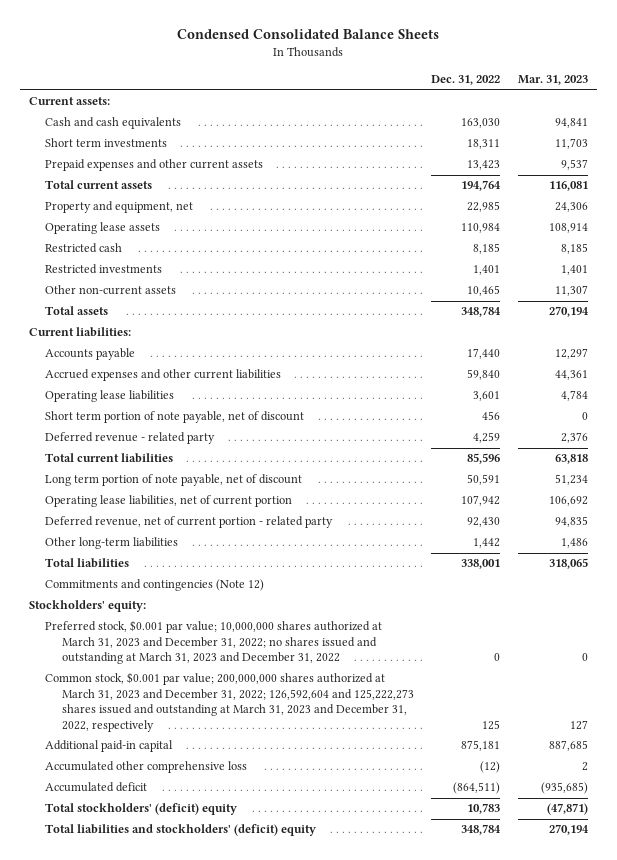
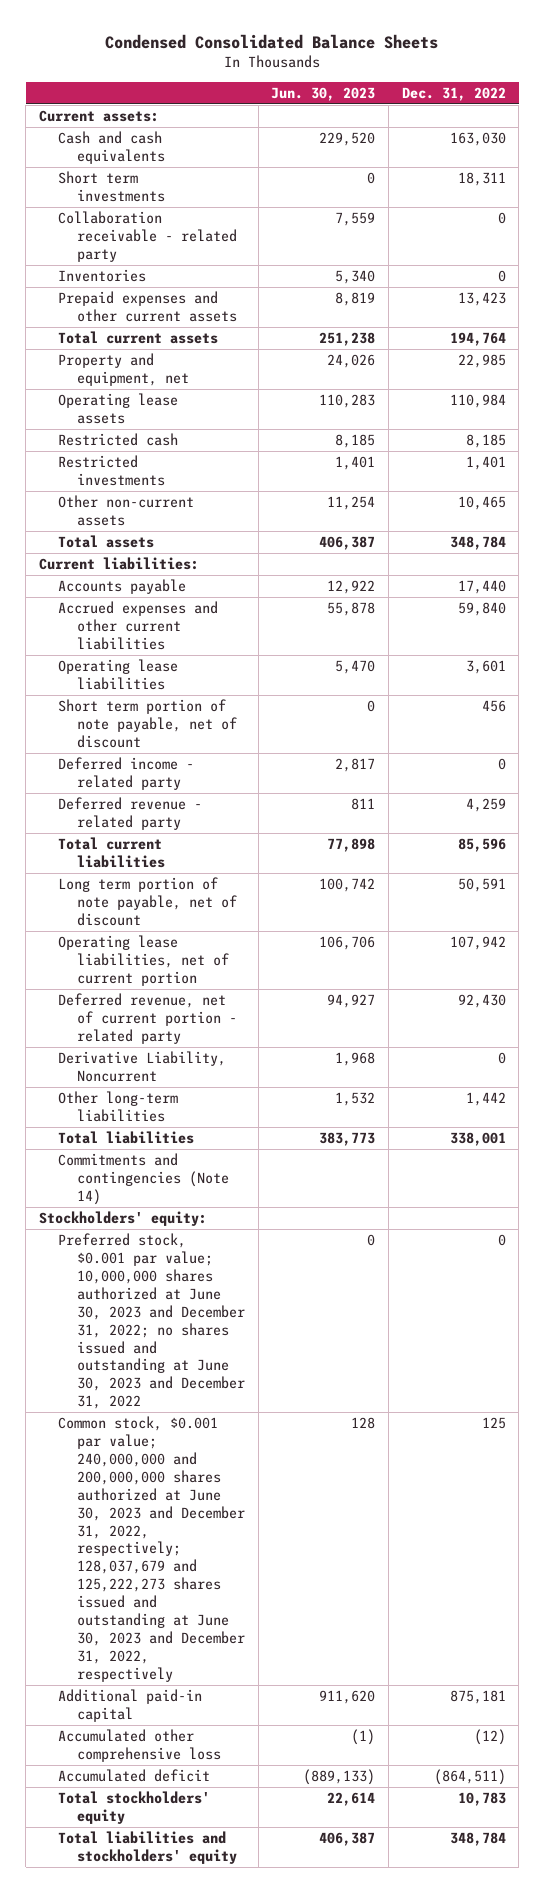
[518,75,589,86] Mar. 31, 2023 -> none
none -> [271,86,376,101] Jun. 30, 2023
none -> [58,211,238,262] Collaboration receivable - related party
none -> [58,269,147,283] Inventories
none -> [58,757,195,791] Deferred income - related party
none -> [58,1051,227,1083] Derivative Liability, Noncurrent
[45,579,265,592] Commitments and contingencies (Note 12) -> [58,1153,230,1205] Commitments and contingencies (Note 14)
[45,620,383,665] Preferred stock, $0.001 par value; 10,000,000 shares authorized at March 31, 2023 and December 31, 2022; no shares issued and outstanding at March 31, 2023 and December 31, 2022 -> [58,1233,246,1410] Preferred stock, $0.001 par value; 10,000,000 shares authorized at June 30, 2023 and December 31, 2022; no shares issued and outstanding at June 30, 2023 and December 31, 2022
[45,672,414,732] Common stock, $0.001 par value; 200,000,000 shares authorized at March 31, 2023 and December 31, 2022; 126,592,604 and 125,222,273 shares issued and outstanding at March 31, 2023 and December 31, 2022, respectively -> [58,1416,246,1682] Common stock, $0.001 par value; 240,000,000 and 200,000,000 shares authorized at June 30, 2023 and December 31, 2022, respectively; 128,037,679 and 125,222,273 shares issued and outstanding at June 30, 2023 and December 31, 2022, respectively
[45,803,238,816] Total stockholders' (deficit) equity -> [58,1791,211,1825] Total stockholders' equity
[45,824,317,837] Total liabilities and stockholders' (deficit) equity -> [58,1831,238,1865] Total liabilities and stockholders' equity

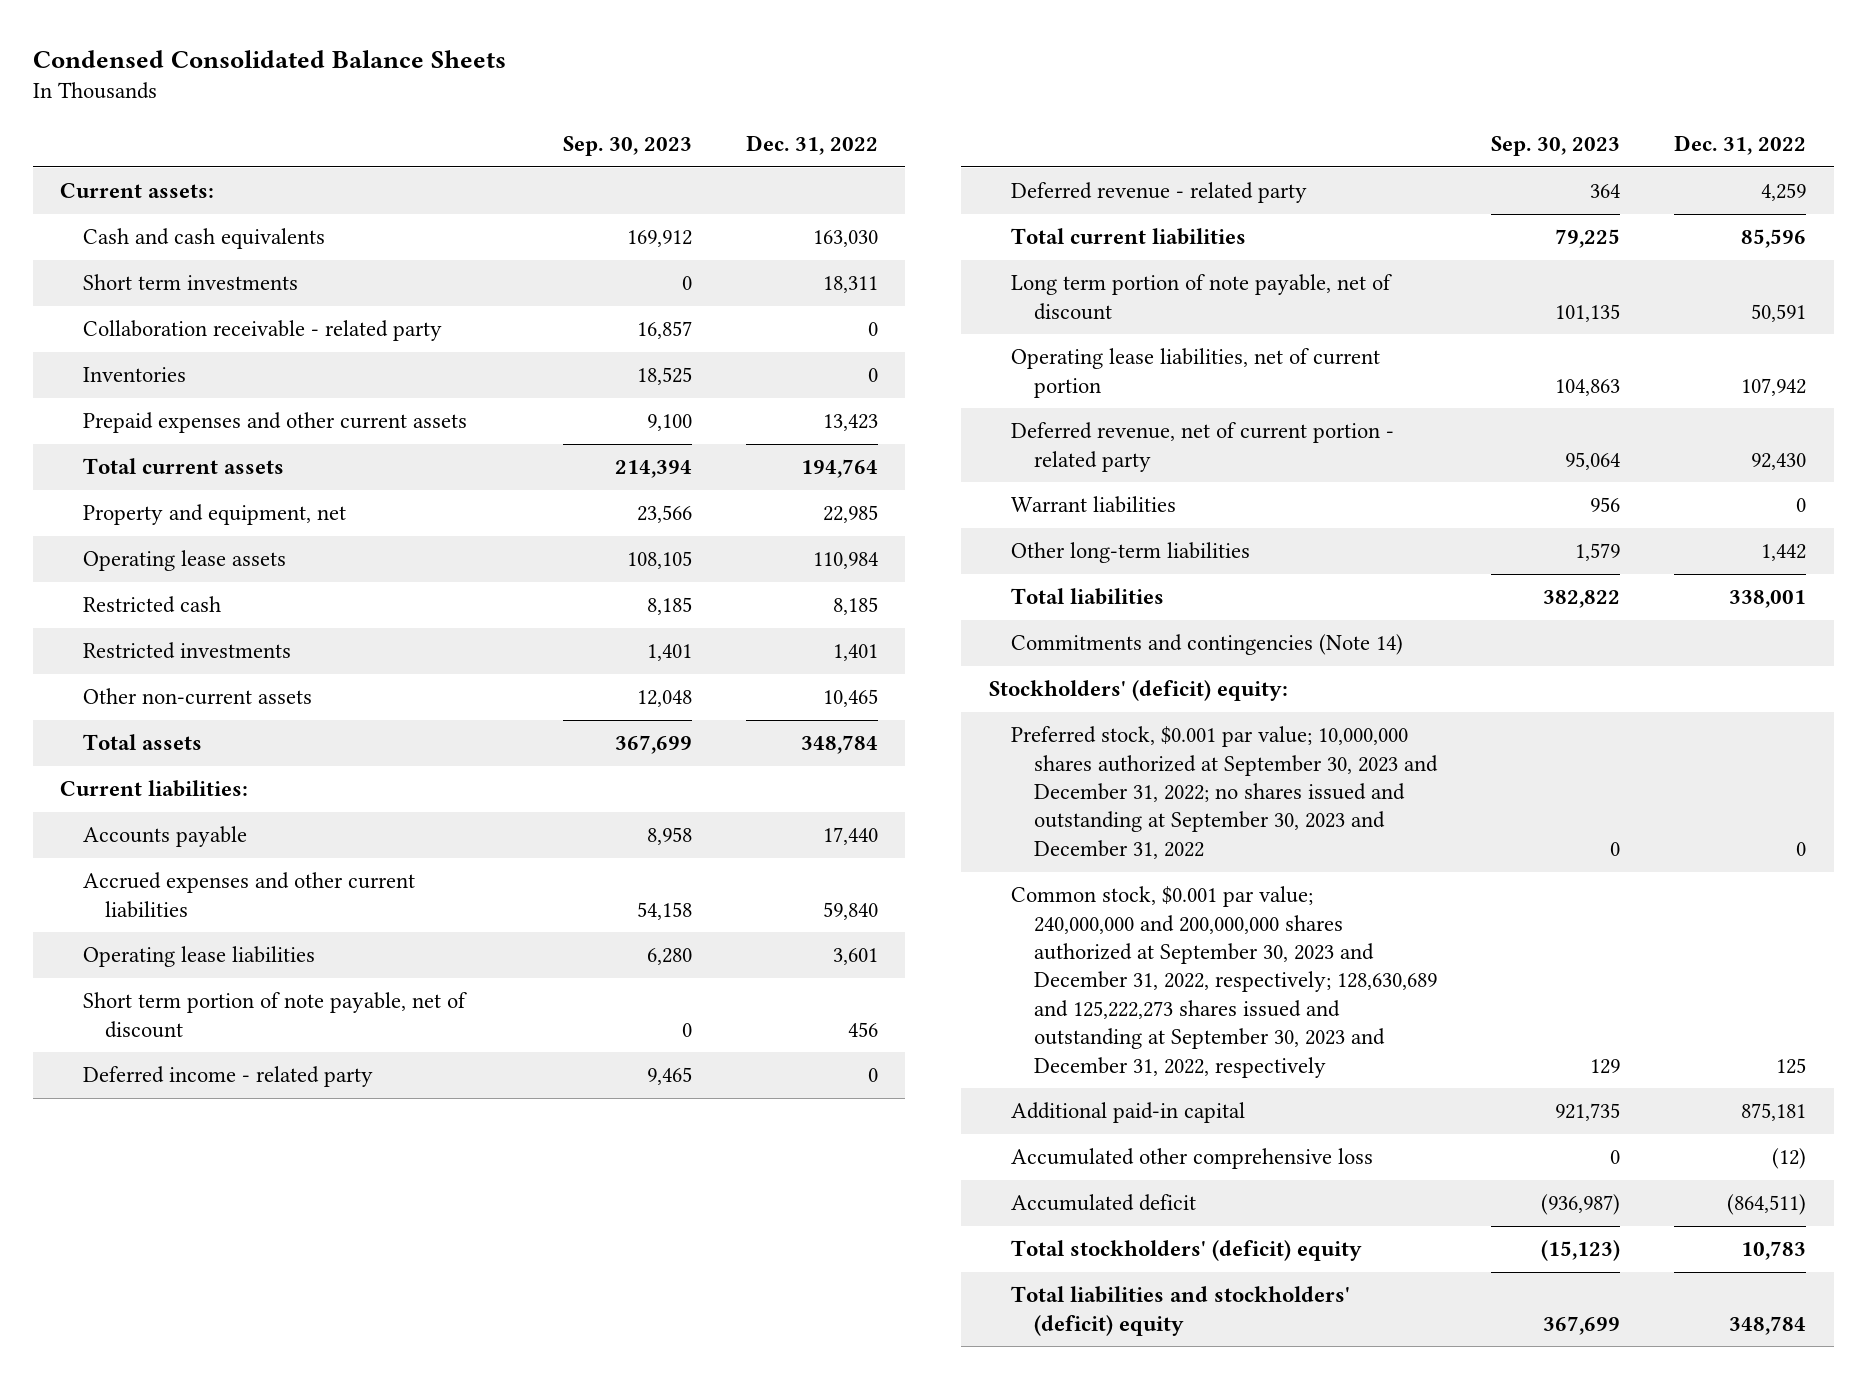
[271,86,376,101] Jun. 30, 2023 -> none
none -> [562,135,692,156] Sep. 30, 2023
[58,1051,227,1083] Derivative Liability, Noncurrent -> [1011,496,1177,514] Warrant liabilities
[38,1211,207,1227] Stockholders' equity: -> [988,680,1288,702] Stockholders' (deficit) equity:
[58,1233,246,1410] Preferred stock, $0.001 par value; 10,000,000 shares authorized at June 30, 2023 and December 31, 2022; no shares issued and outstanding at June 30, 2023 and December 31, 2022 -> [1011,726,1438,859] Preferred stock, $0.001 par value; 10,000,000 shares authorized at September 30, 2023 and December 31, 2022; no shares issued and outstanding at September 30, 2023 and December 31, 2022
[58,1416,246,1682] Common stock, $0.001 par value; 240,000,000 and 200,000,000 shares authorized at June 30, 2023 and December 31, 2022, respectively; 128,037,679 and 125,222,273 shares issued and outstanding at June 30, 2023 and December 31, 2022, respectively -> [1011,886,1437,1078] Common stock, $0.001 par value; 240,000,000 and 200,000,000 shares authorized at September 30, 2023 and December 31, 2022, respectively; 128,630,689 and 125,222,273 shares issued and outstanding at September 30, 2023 and December 31, 2022, respectively
[58,1791,211,1825] Total stockholders' equity -> [1011,1240,1363,1262] Total stockholders' (deficit) equity
[58,1831,238,1865] Total liabilities and stockholders' equity -> [1011,1286,1351,1336] Total liabilities and stockholders' (deficit) equity

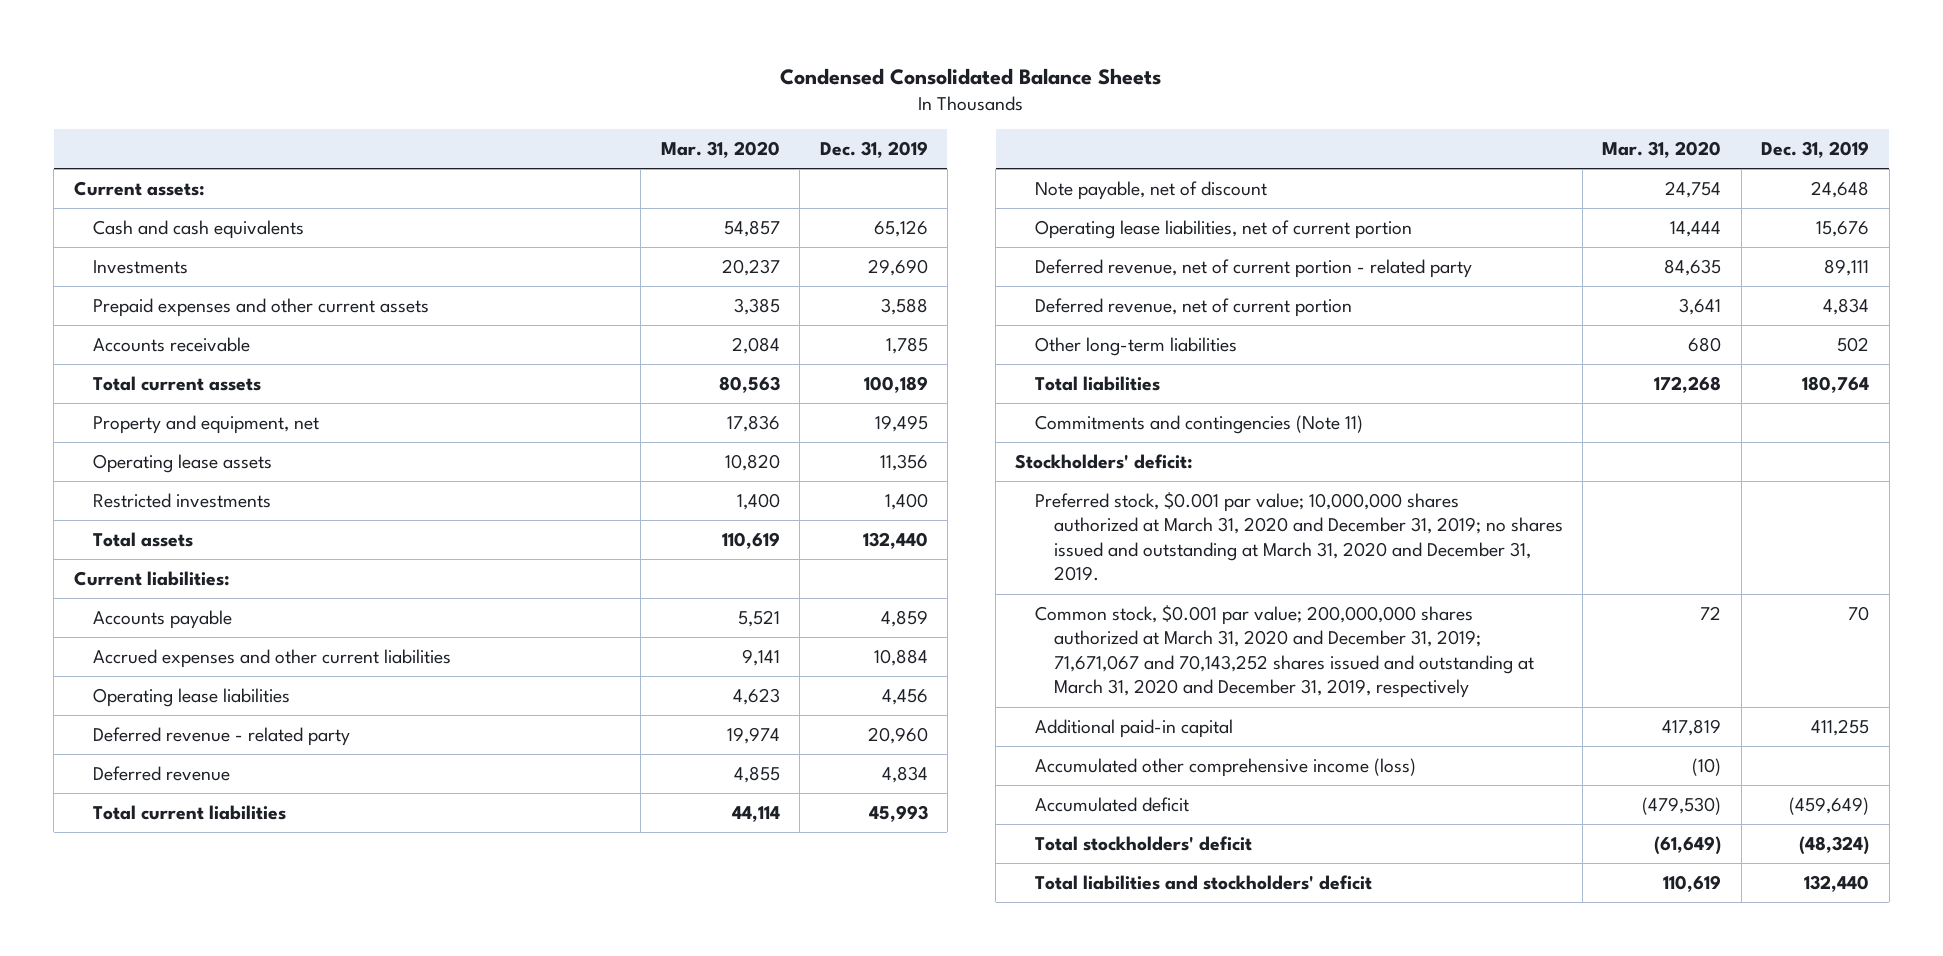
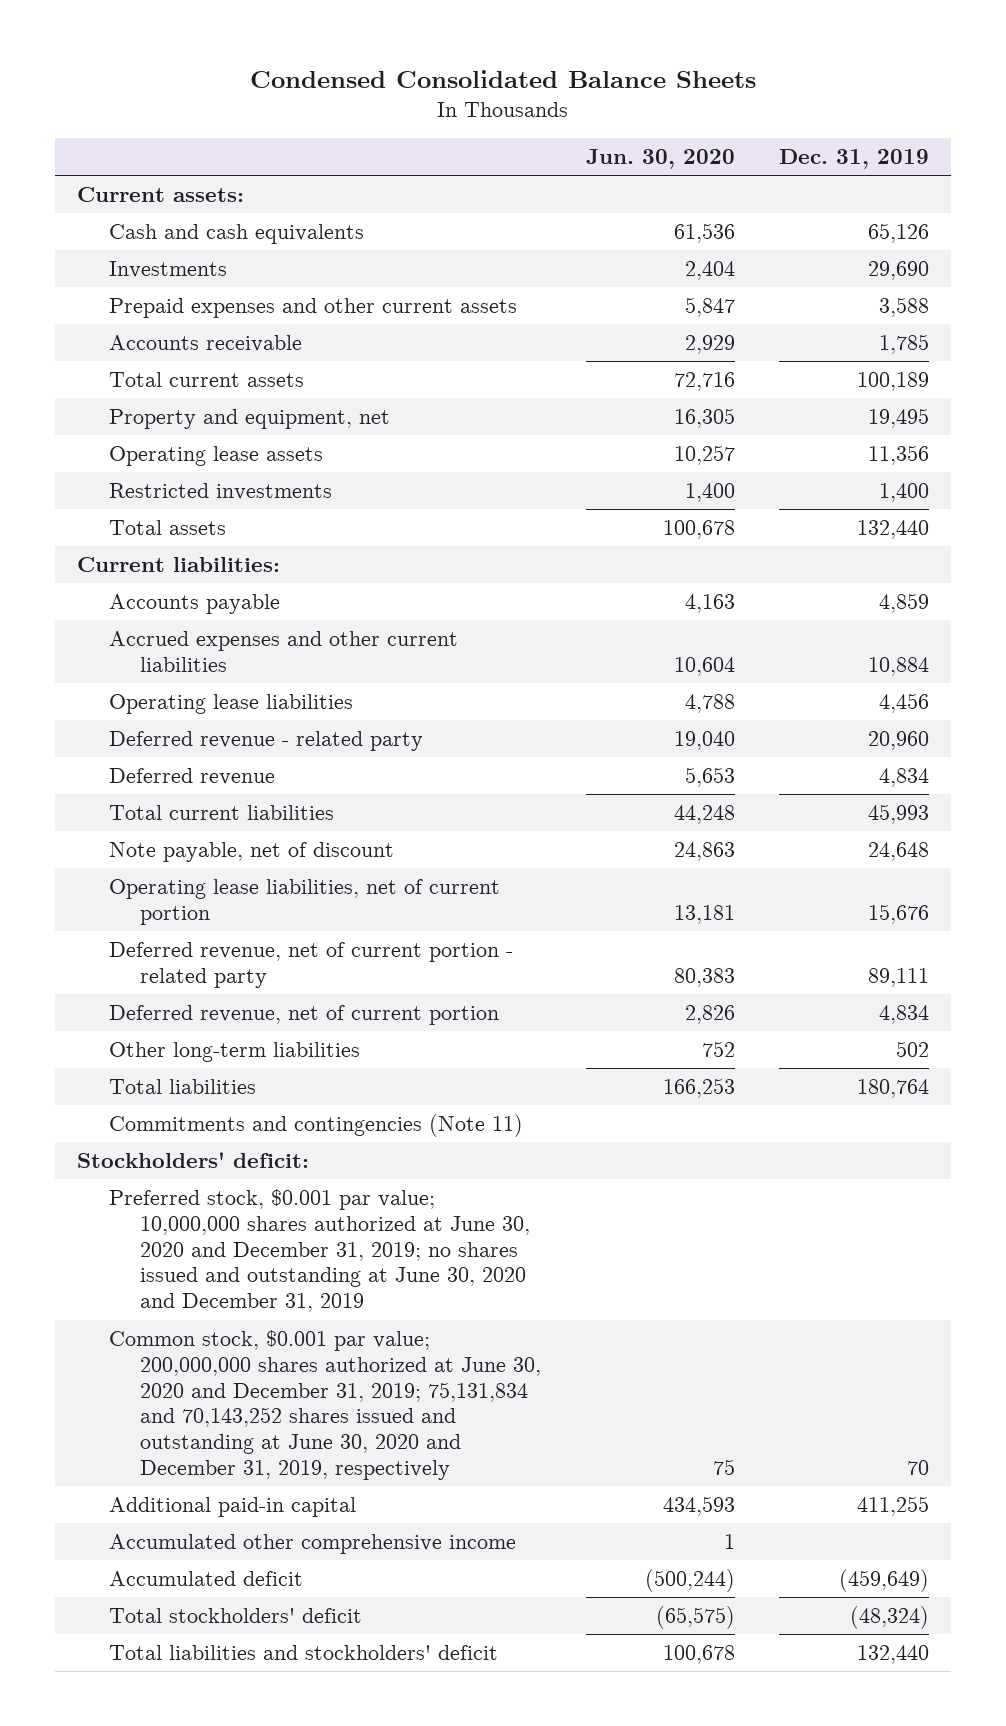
[660,141,780,159] Mar. 31, 2020 -> none
none -> [585,148,735,169] Jun. 30, 2020
[1034,492,1563,582] Preferred stock, $0.001 par value; 10,000,000 shares authorized at March 31, 2020 and December 31, 2019; no shares issued and outstanding at March 31, 2020 and December 31, 2019. -> [108,1189,531,1313] Preferred stock, $0.001 par value; 10,000,000 shares authorized at June 30, 2020 and December 31, 2019; no shares issued and outstanding at June 30, 2020 and December 31, 2019
[1034,605,1534,699] Common stock, $0.001 par value; 200,000,000 shares authorized at March 31, 2020 and December 31, 2019; 71,671,067 and 70,143,252 shares issued and outstanding at March 31, 2020 and December 31, 2019, respectively -> [108,1330,542,1481] Common stock, $0.001 par value; 200,000,000 shares authorized at June 30, 2020 and December 31, 2019; 75,131,834 and 70,143,252 shares issued and outstanding at June 30, 2020 and December 31, 2019, respectively
[1034,758,1416,778] Accumulated other comprehensive income (loss) -> [108,1534,516,1555] Accumulated other comprehensive income

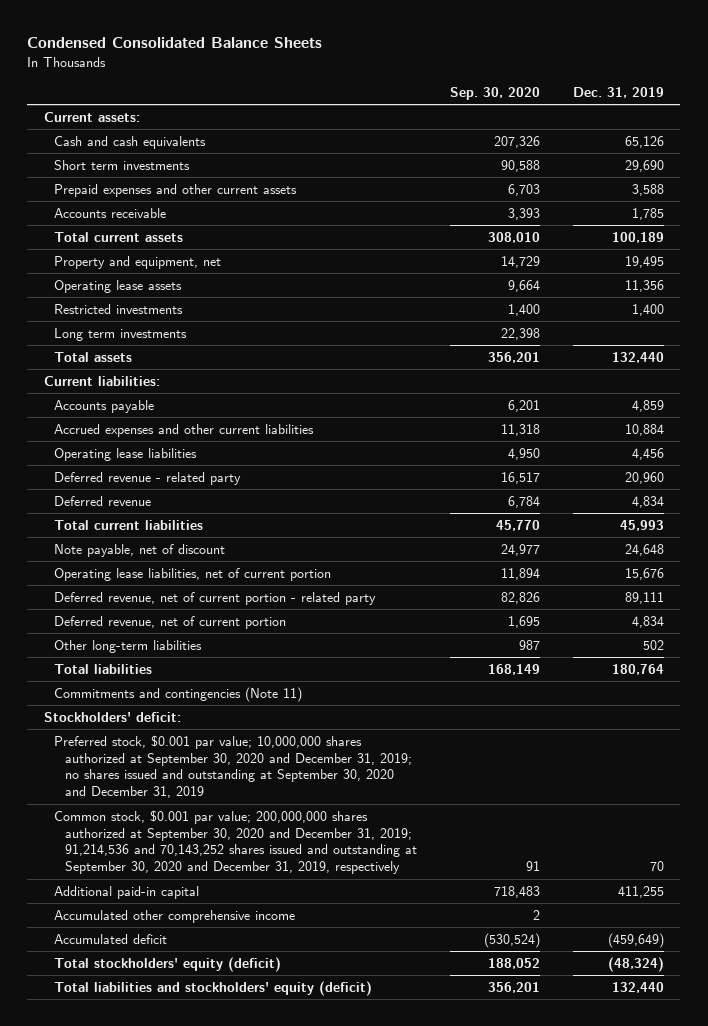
[585,148,735,169] Jun. 30, 2020 -> none
none -> [449,87,540,101] Sep. 30, 2020
[108,261,227,279] Investments -> [54,159,191,170] Short term investments
none -> [54,327,188,341] Long term investments
[108,1189,531,1313] Preferred stock, $0.001 par value; 10,000,000 shares authorized at June 30, 2020 and December 31, 2019; no shares issued and outstanding at June 30, 2020 and December 31, 2019 -> [54,734,413,799] Preferred stock, $0.001 par value; 10,000,000 shares authorized at September 30, 2020 and December 31, 2019; no shares issued and outstanding at September 30, 2020 and December 31, 2019
[108,1330,542,1481] Common stock, $0.001 par value; 200,000,000 shares authorized at June 30, 2020 and December 31, 2019; 75,131,834 and 70,143,252 shares issued and outstanding at June 30, 2020 and December 31, 2019, respectively -> [54,809,418,875] Common stock, $0.001 par value; 200,000,000 shares authorized at September 30, 2020 and December 31, 2019; 91,214,536 and 70,143,252 shares issued and outstanding at September 30, 2020 and December 31, 2019, respectively
[108,1608,362,1624] Total stockholders' deficit -> [54,956,282,972] Total stockholders' equity (deficit)
[108,1645,498,1661] Total liabilities and stockholders' deficit -> [54,980,373,996] Total liabilities and stockholders' equity (deficit)

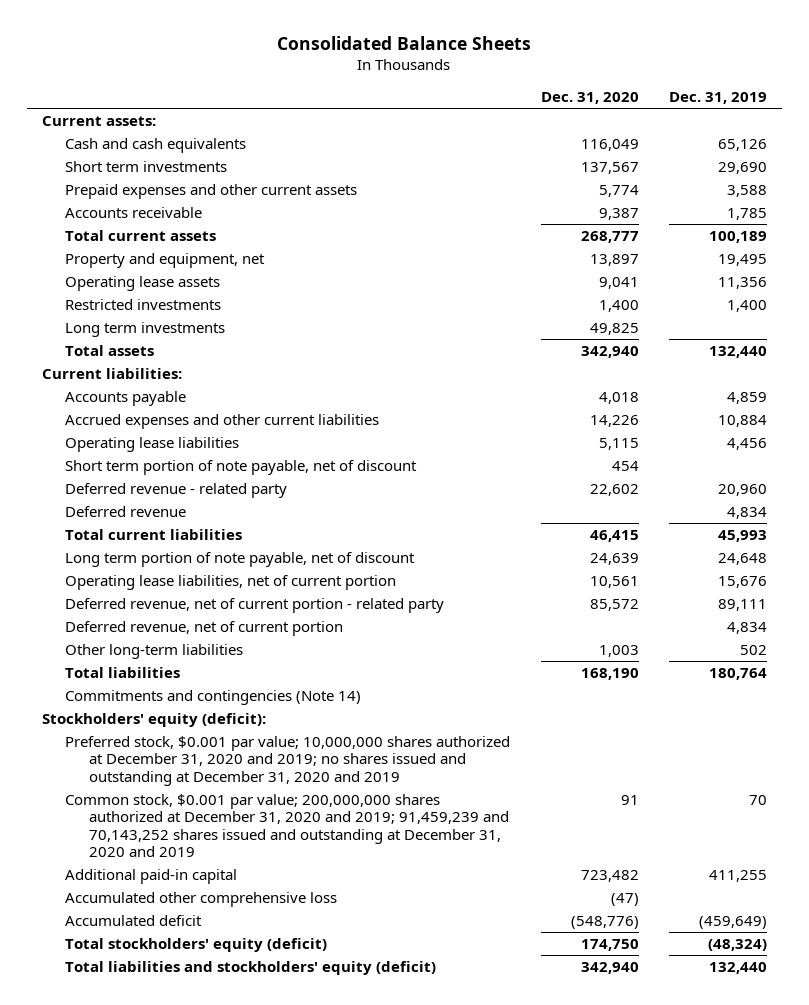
[27,37,323,49] Condensed Consolidated Balance Sheets -> [277,36,532,51] Consolidated Balance Sheets
[449,87,540,101] Sep. 30, 2020 -> none
none -> [540,92,639,105] Dec. 31, 2020
none -> [65,459,418,475] Short term portion of note payable, net of discount
[54,543,226,557] Note payable, net of discount -> [65,551,416,567] Long term portion of note payable, net of discount
[54,686,303,702] Commitments and contingencies (Note 11) -> [65,689,362,705] Commitments and contingencies (Note 14)
[43,711,181,722] Stockholders' deficit: -> [41,712,266,727] Stockholders' equity (deficit):
[54,734,413,799] Preferred stock, $0.001 par value; 10,000,000 shares authorized at September 30, 2020 and December 31, 2019; no shares issued and outstanding at September 30, 2020 and December 31, 2019 -> [65,735,511,786] Preferred stock, $0.001 par value; 10,000,000 shares authorized at December 31, 2020 and 2019; no shares issued and outstanding at December 31, 2020 and 2019
[54,809,418,875] Common stock, $0.001 par value; 200,000,000 shares authorized at September 30, 2020 and December 31, 2019; 91,214,536 and 70,143,252 shares issued and outstanding at September 30, 2020 and December 31, 2019, respectively -> [65,793,509,858] Common stock, $0.001 par value; 200,000,000 shares authorized at December 31, 2020 and 2019; 91,459,239 and 70,143,252 shares issued and outstanding at December 31, 2020 and 2019
[54,909,296,923] Accumulated other comprehensive income -> [65,891,338,907] Accumulated other comprehensive loss

